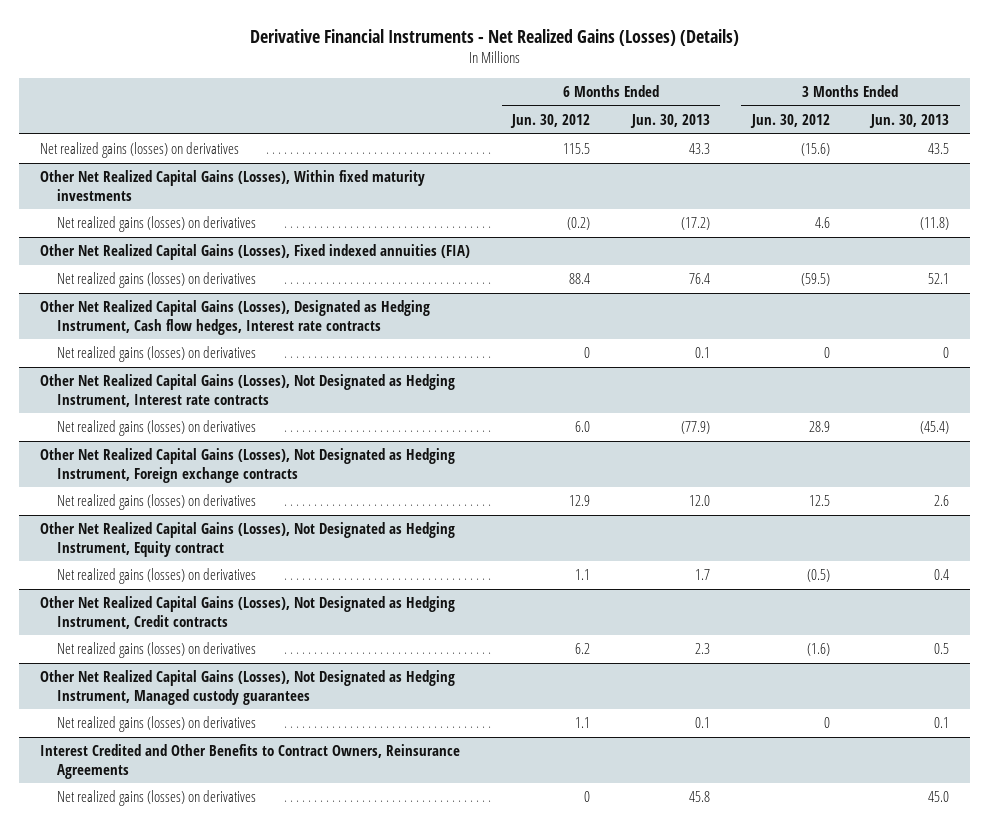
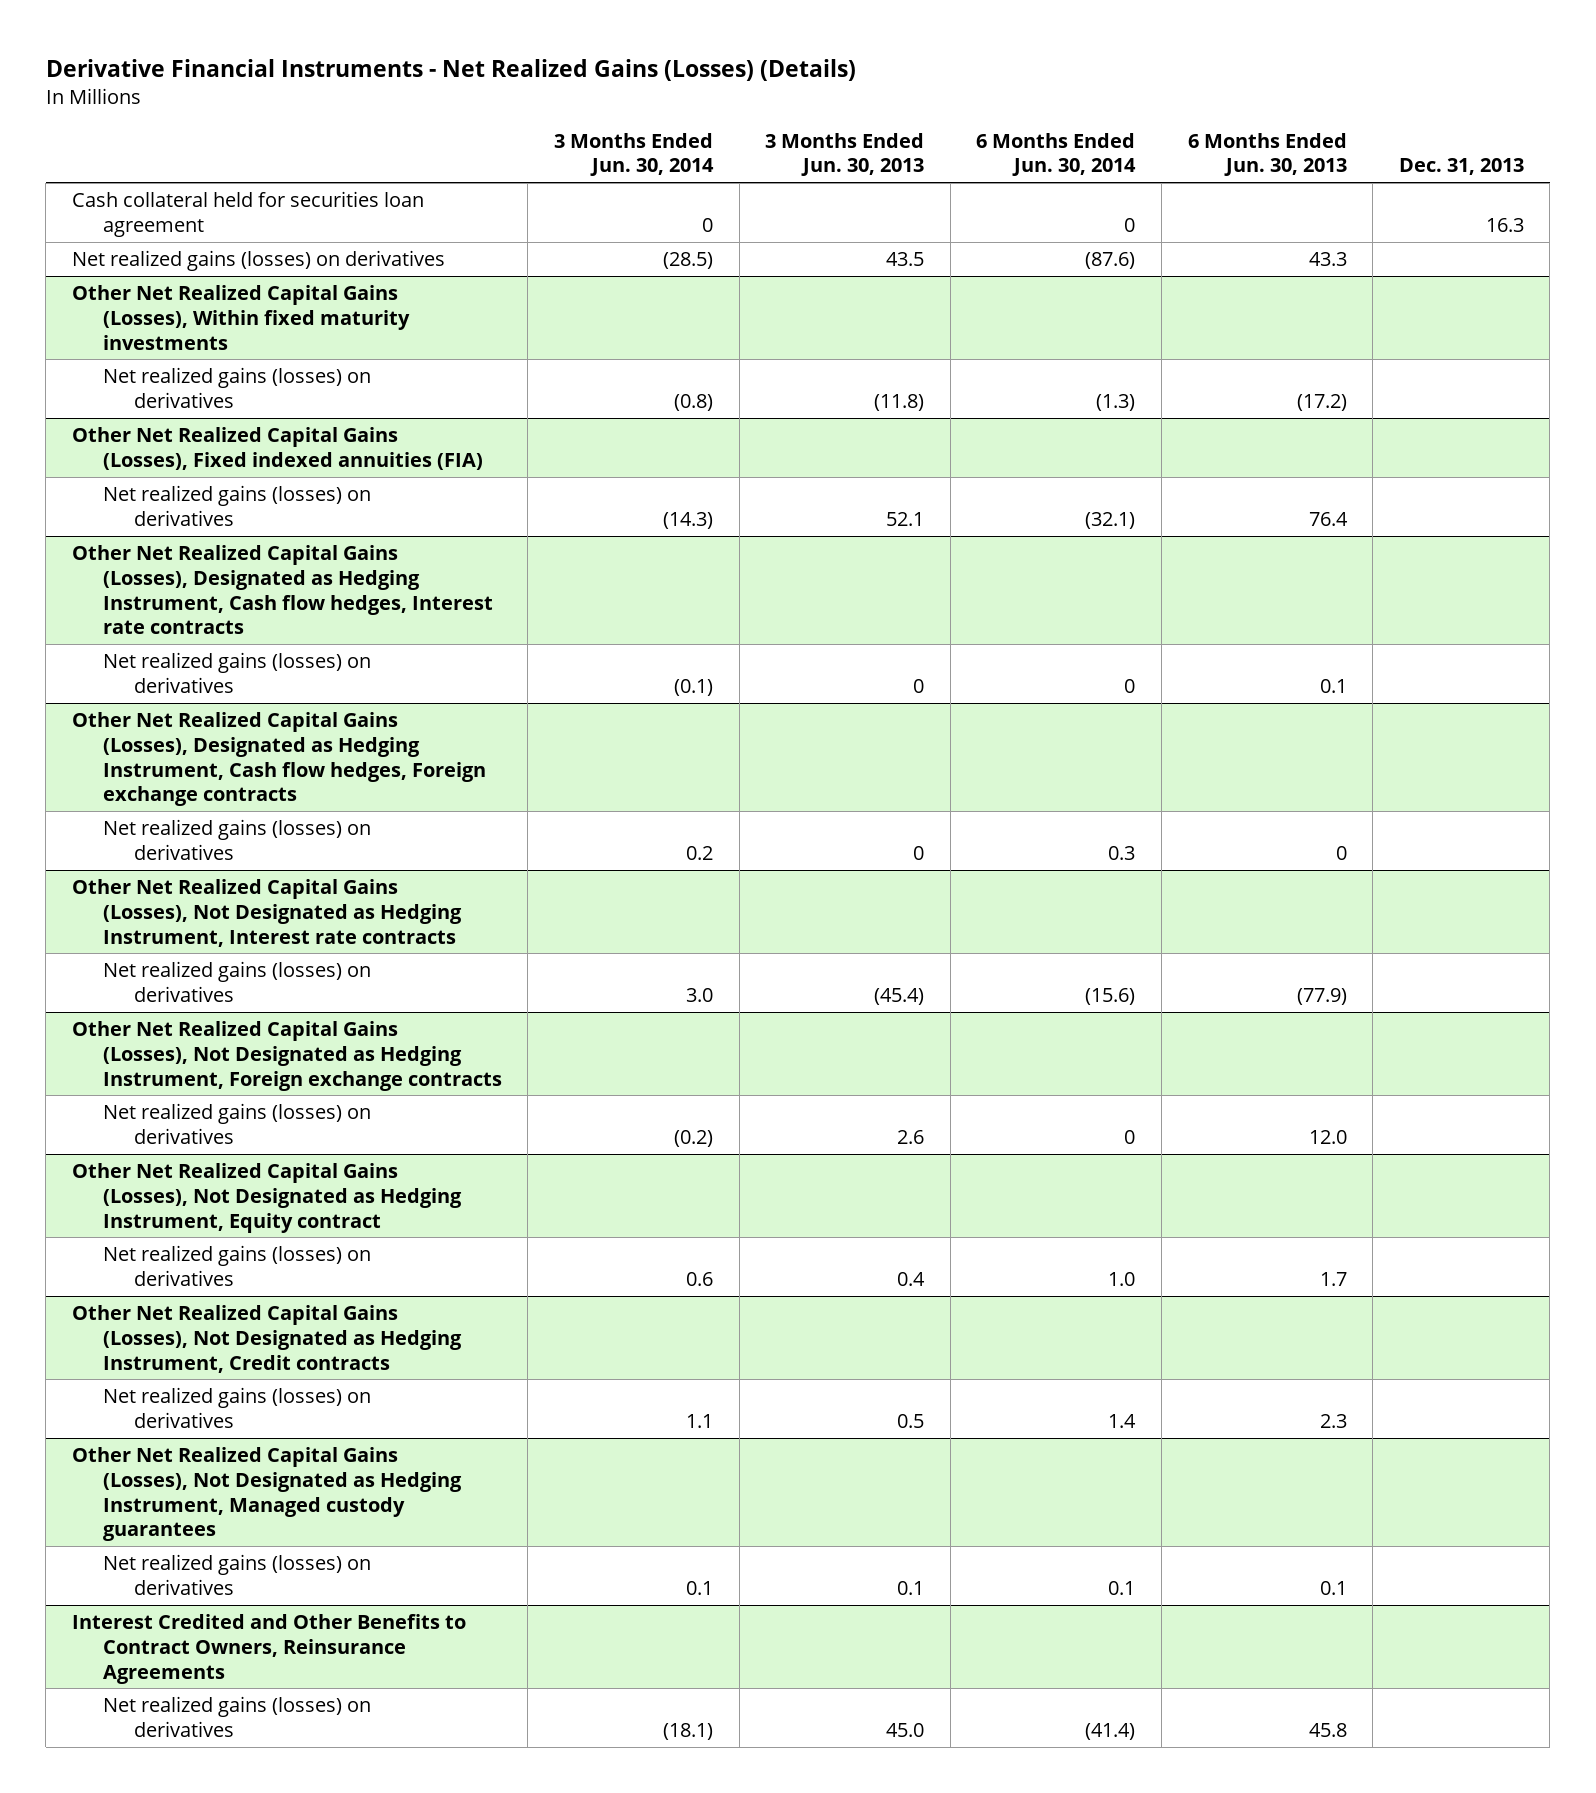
[510,114,591,129] Jun. 30, 2012 -> none
[749,114,830,129] Jun. 30, 2012 -> none
none -> [554,132,715,177] 3 Months Ended Jun. 30, 2014
none -> [976,132,1137,177] 6 Months Ended Jun. 30, 2014
none -> [1398,158,1524,176] Dec. 31, 2013
none -> [71,191,424,237] Cash collateral held for securities loan agreement
none -> [71,712,486,807] Other Net Realized Capital Gains (Losses), Designated as Hedging Instrument, Cash flow hedges, Foreign exchange contracts
none -> [102,819,371,860] Net realized gains (losses) on derivatives

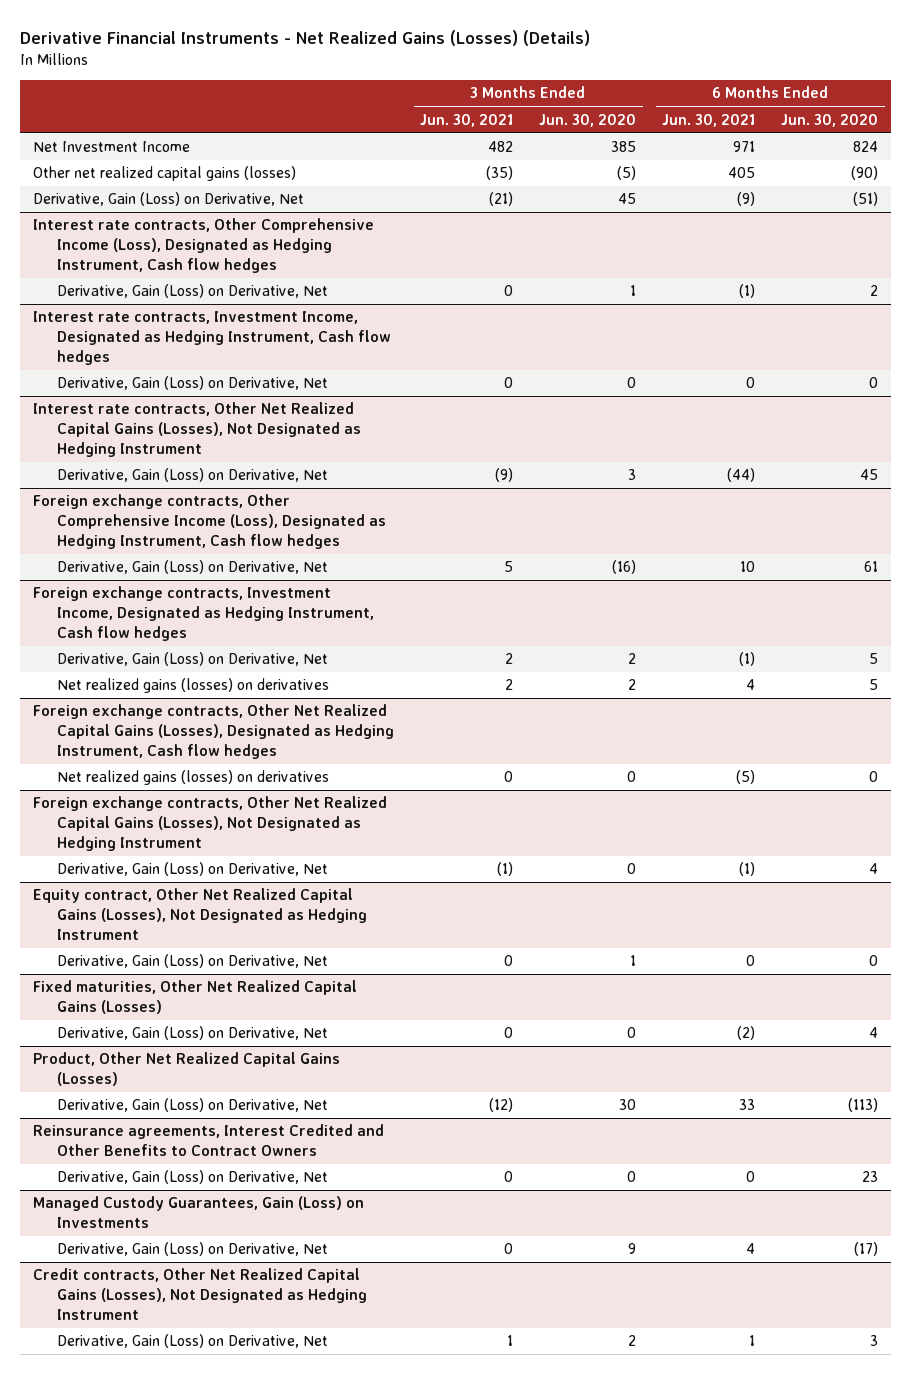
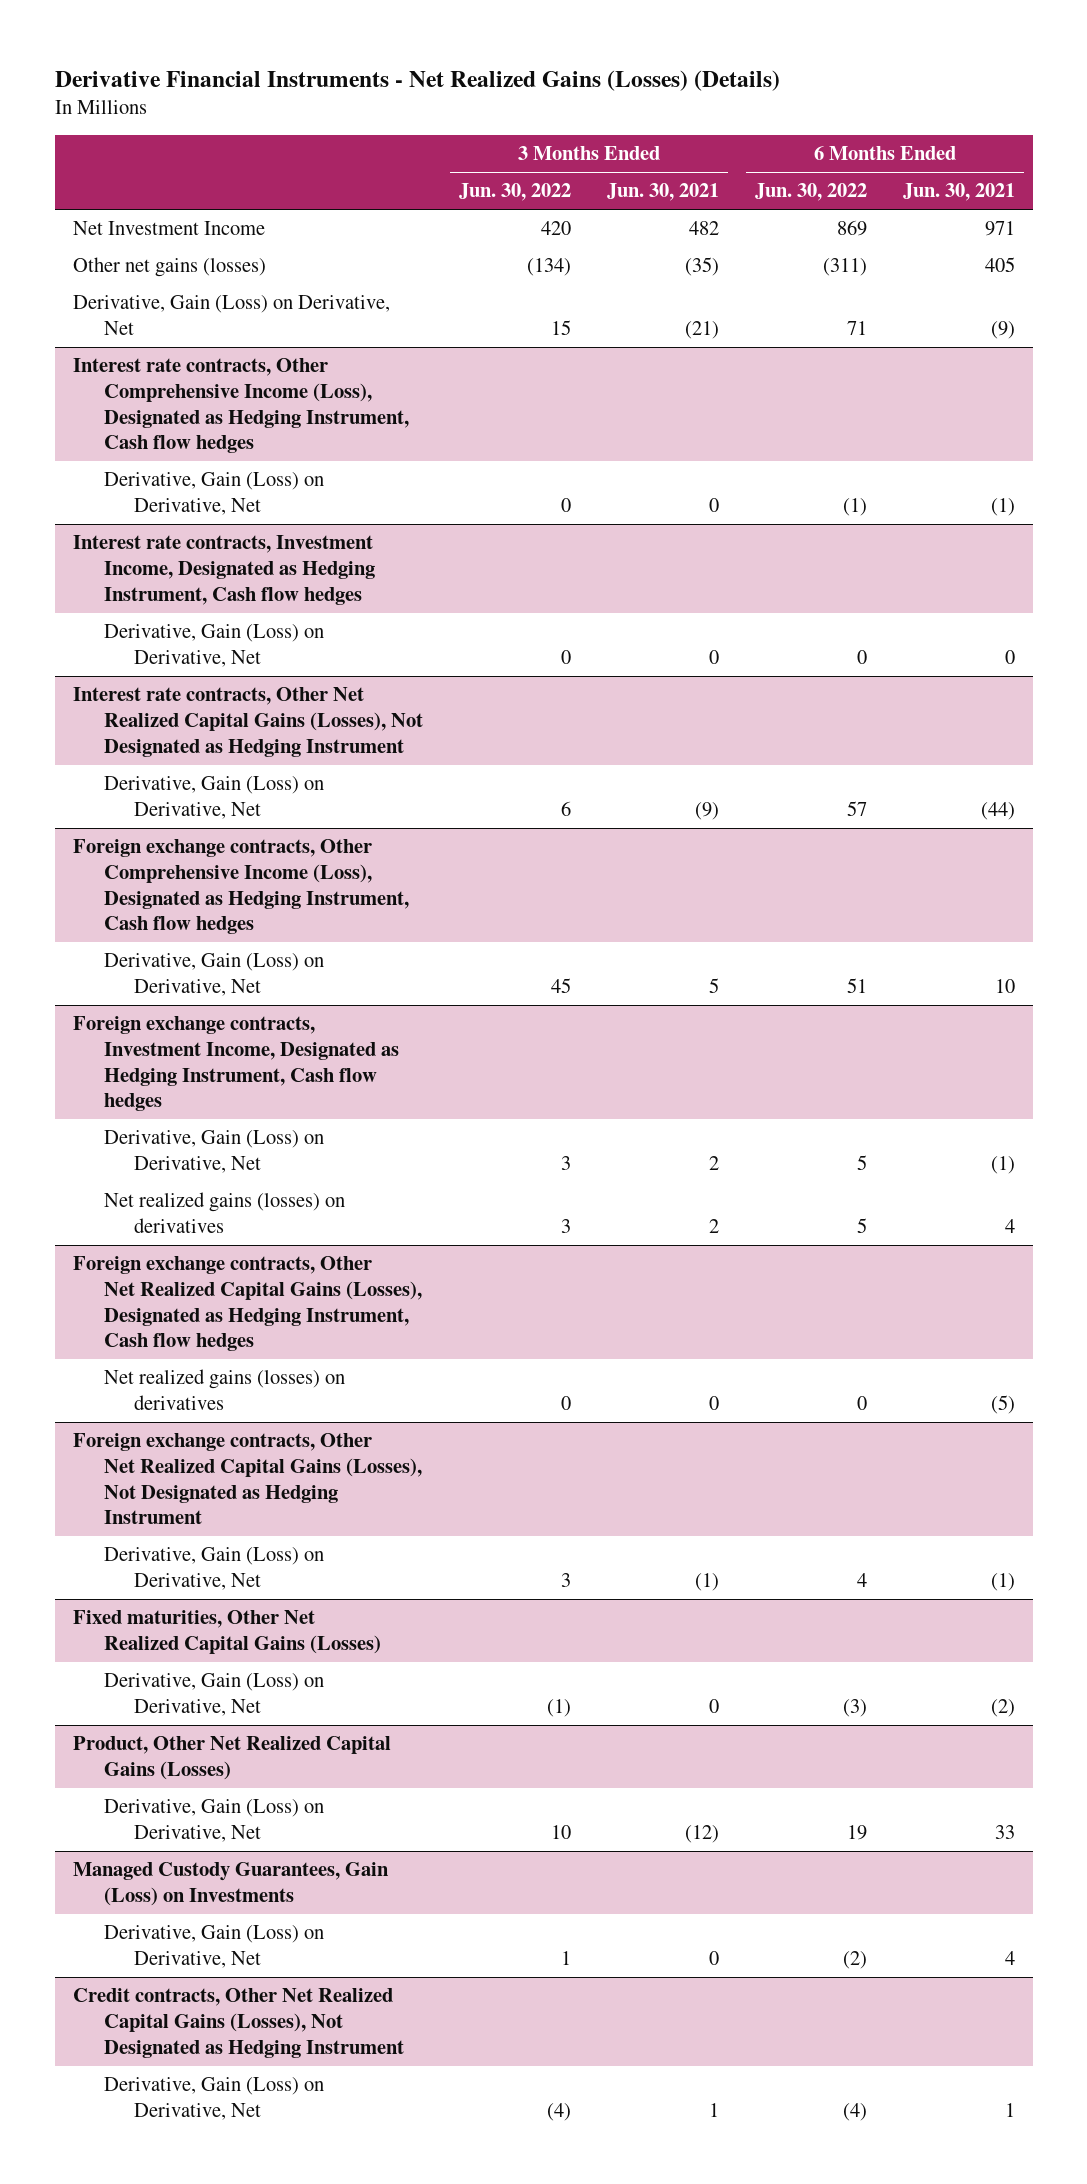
[539,113,637,127] Jun. 30, 2020 -> none
[781,113,879,127] Jun. 30, 2020 -> none
none -> [458,183,571,202] Jun. 30, 2022
none -> [754,183,867,202] Jun. 30, 2022
[33,166,297,182] Other net realized capital gains (losses) -> [72,257,266,278] Other net gains (losses)
[33,888,368,940] Equity contract, Other Net Realized Capital Gains (Losses), Not Designated as Hedging Instrument -> none
[57,954,329,969] Derivative, Gain (Loss) on Derivative, Net -> none
[33,1124,385,1157] Reinsurance agreements, Interest Credited and Other Benefits to Contract Owners -> none
[57,1170,329,1185] Derivative, Gain (Loss) on Derivative, Net -> none

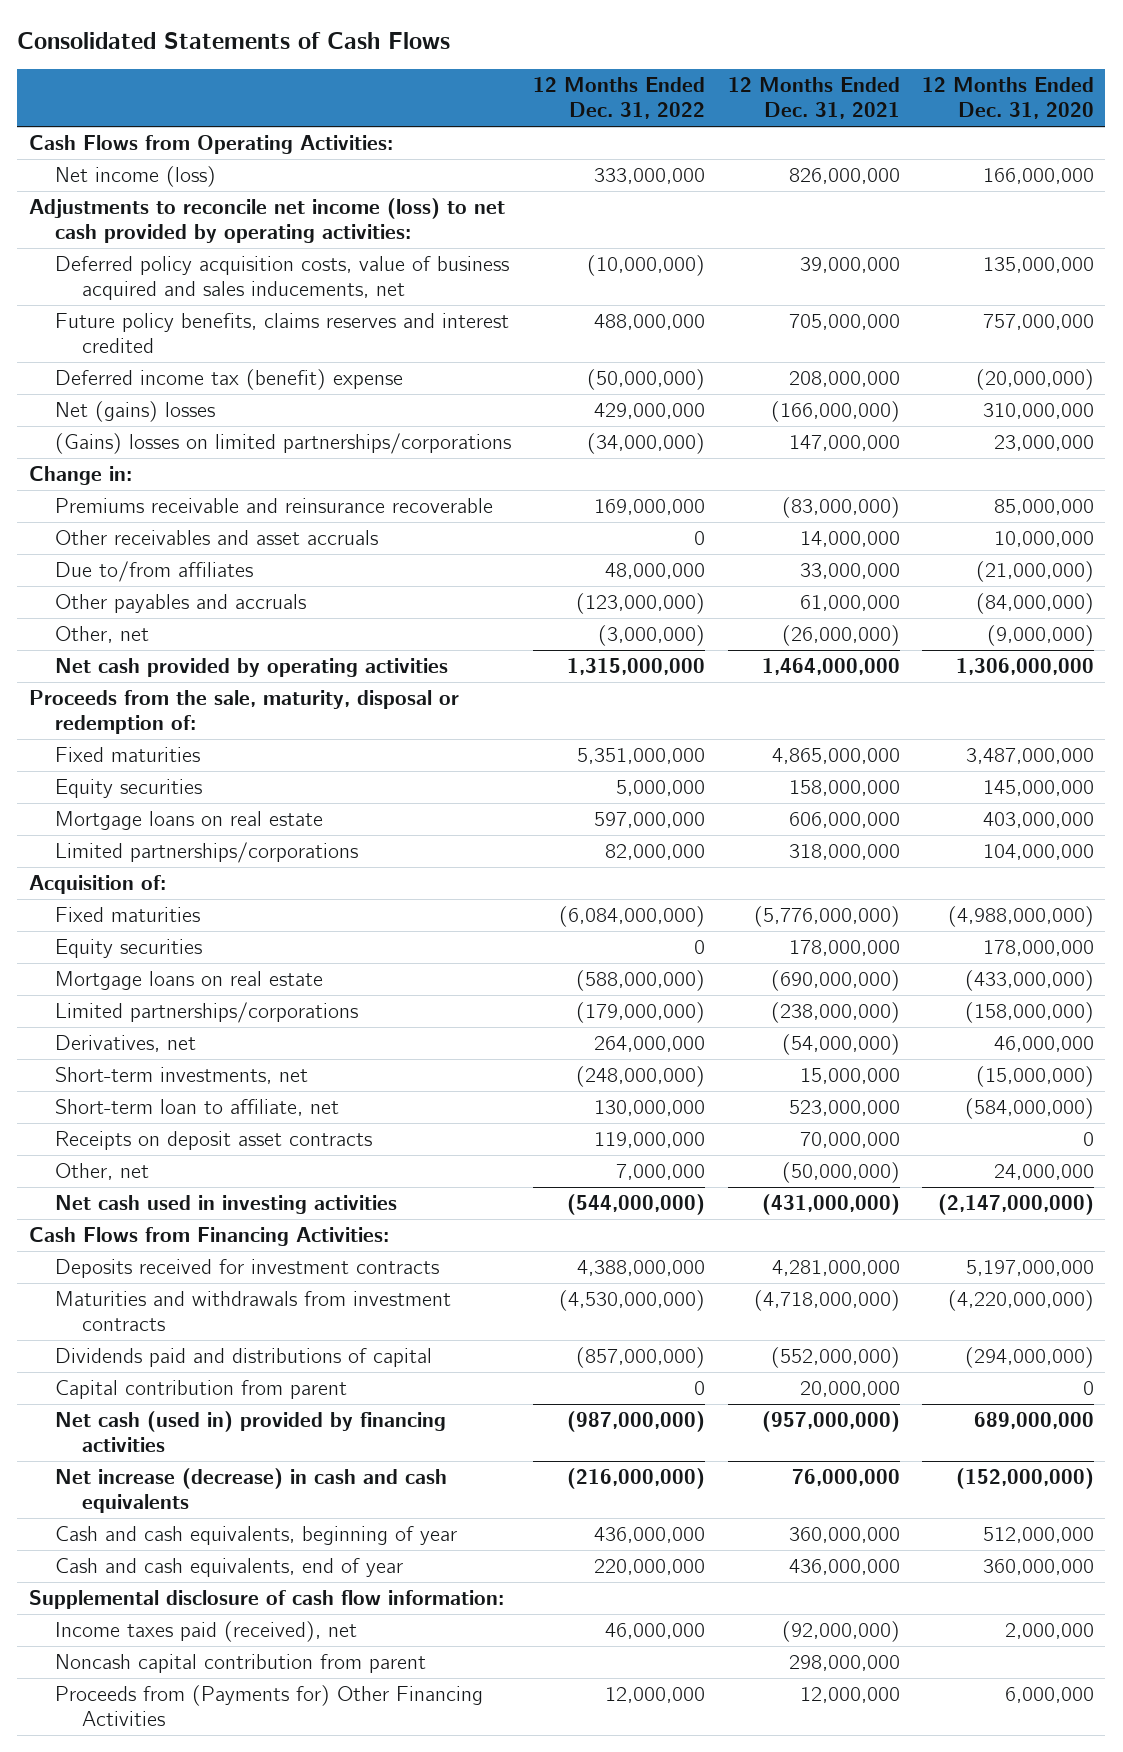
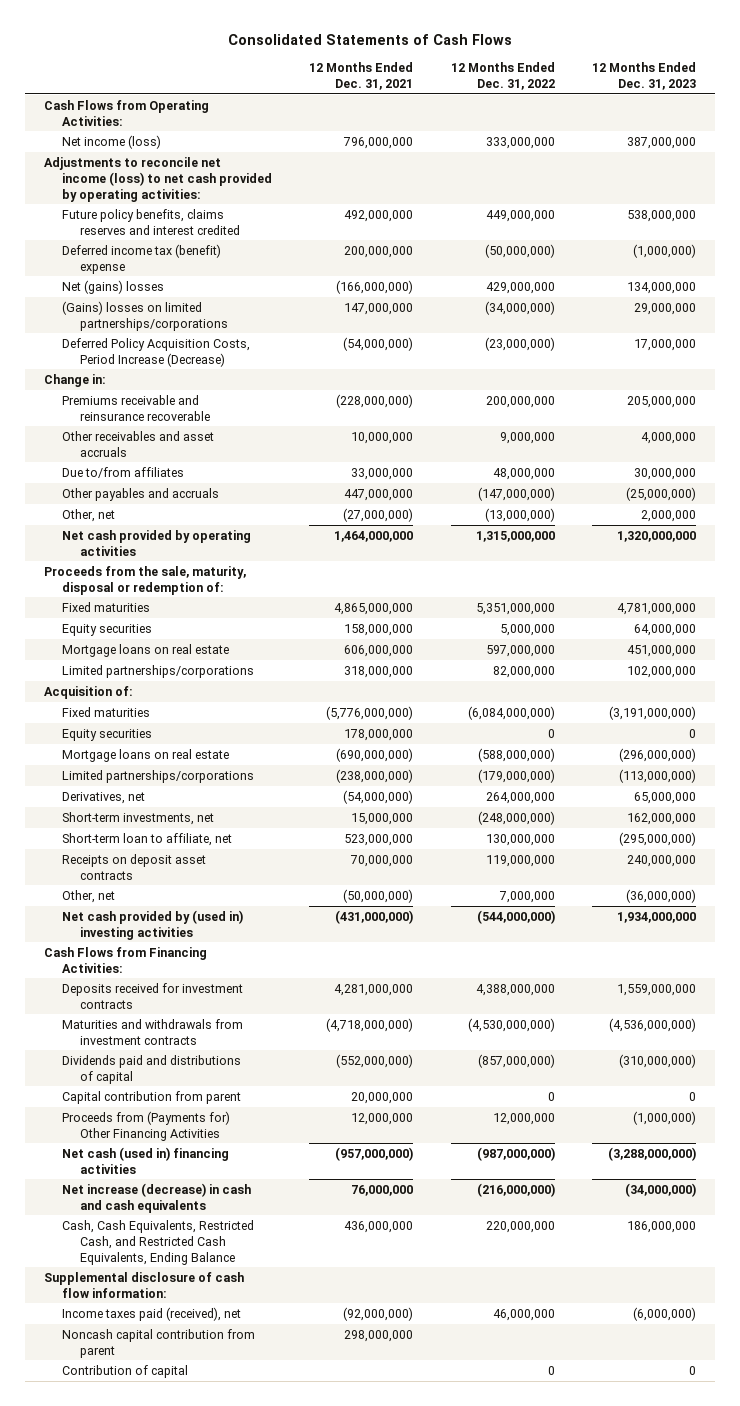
[921,77,1094,120] 12 Months Ended Dec. 31, 2020 -> none
none -> [591,62,696,90] 12 Months Ended Dec. 31, 2023
[788,167,900,184] 826,000,000 -> [343,136,414,149] 796,000,000
[55,255,510,301] Deferred policy acquisition costs, value of business acquired and sales inducements, net -> none
[594,313,706,330] 488,000,000 -> [485,209,555,222] 449,000,000
[788,313,900,330] 705,000,000 -> [344,209,414,222] 492,000,000
[788,370,900,387] 208,000,000 -> [344,245,414,258] 200,000,000
none -> [62,337,251,367] Deferred Policy Acquisition Costs, Period Increase (Decrease)
[594,498,706,515] 169,000,000 -> [485,395,555,408] 200,000,000
[781,496,900,518] (83,000,000) -> [336,393,414,408] (228,000,000)
[694,530,706,545] 0 -> [499,431,555,444] 9,000,000
[799,530,900,547] 14,000,000 -> [351,431,414,444] 10,000,000
[576,592,706,614] (123,000,000) -> [477,486,555,501] (147,000,000)
[799,594,900,611] 61,000,000 -> [344,488,414,501] 447,000,000
[598,624,706,646] (3,000,000) -> [484,507,555,522] (13,000,000)
[781,624,900,646] (26,000,000) -> [343,507,414,522] (27,000,000)
[55,1194,398,1214] Net cash used in investing activities -> [62,909,244,940] Net cash provided by (used in) investing activities
[55,1684,484,1727] Proceeds from (Payments for) Other Financing Activities -> [62,1110,231,1141] Proceeds from (Payments for) Other Financing Activities
[55,1410,447,1453] Net cash (used in) provided by financing activities -> [62,1146,230,1174] Net cash (used in) financing activities
[55,1525,458,1545] Cash and cash equivalents, beginning of year -> none
[55,1557,404,1577] Cash and cash equivalents, end of year -> [62,1219,255,1265] Cash, Cash Equivalents, Restricted Cash, and Restricted Cash Equivalents, Ending Balance
none -> [62,1364,189,1378] Contribution of capital

